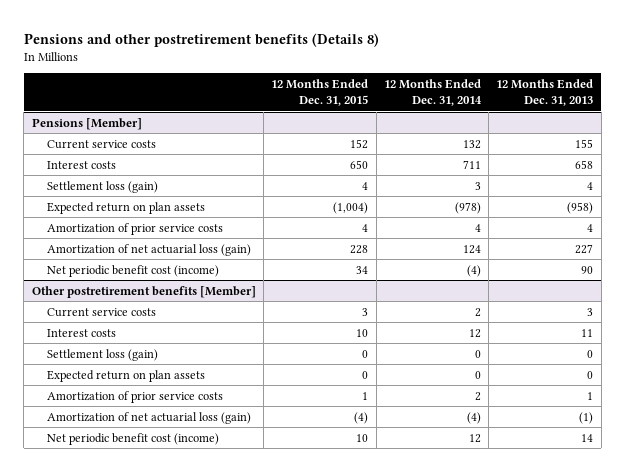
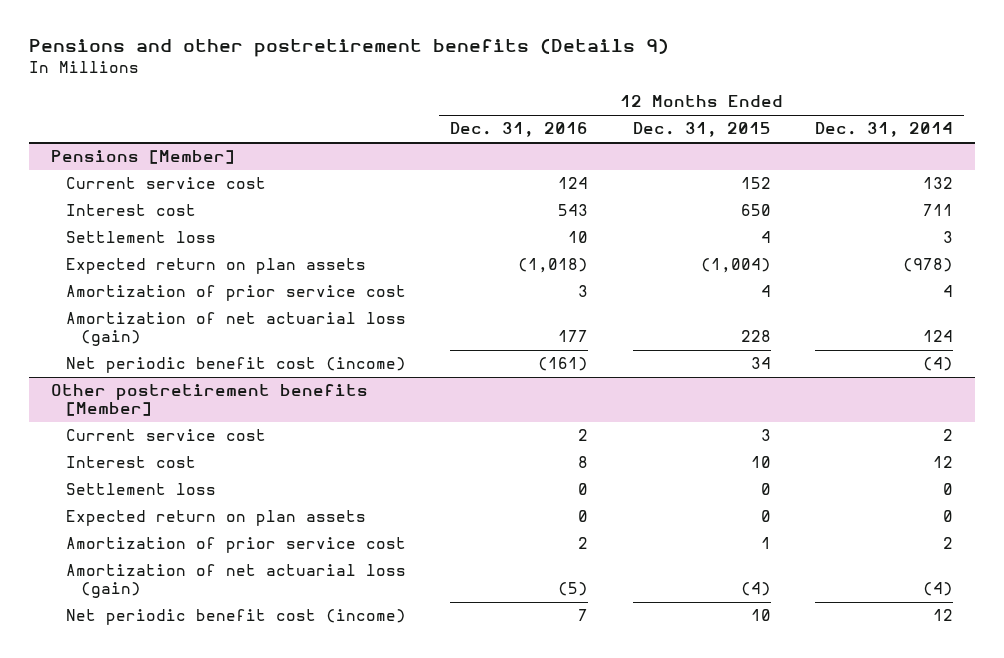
[23,32,379,47] Pensions and other postretirement benefits (Details 8) -> [28,38,669,58] Pensions and other postretirement benefits (Details 9)
[496,79,594,106] 12 Months Ended Dec. 31, 2013 -> none
none -> [450,122,589,138] Dec. 31, 2016
[47,139,157,149] Current service costs -> [65,177,266,190] Current service cost
[47,160,117,169] Interest costs -> [65,204,196,217] Interest cost
[47,180,159,193] Settlement loss (gain) -> [65,231,216,244] Settlement loss
[47,222,224,235] Amortization of prior service costs -> [65,285,406,302] Amortization of prior service cost
[47,307,157,317] Current service costs -> [65,429,266,442] Current service cost
[47,328,117,337] Interest costs -> [65,456,196,469] Interest cost
[47,348,159,361] Settlement loss (gain) -> [65,483,216,496] Settlement loss
[47,390,224,403] Amortization of prior service costs -> [65,537,406,554] Amortization of prior service cost

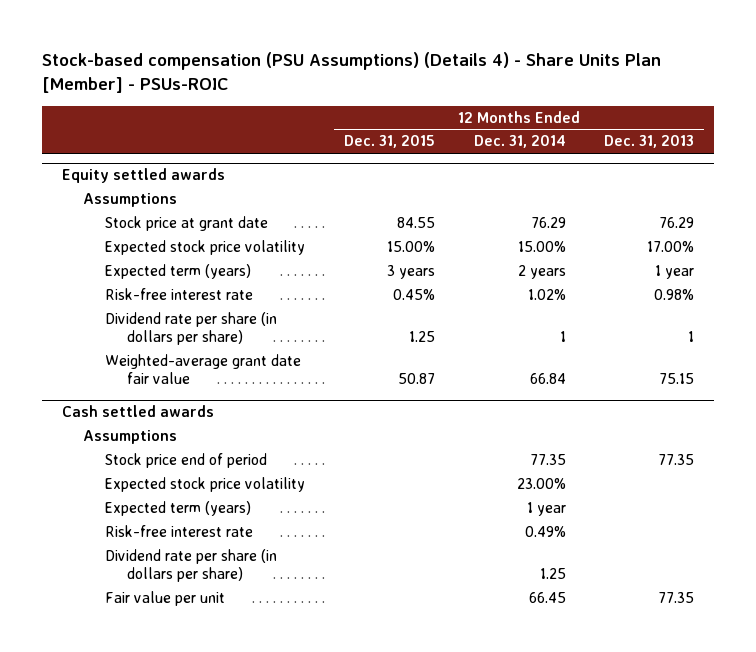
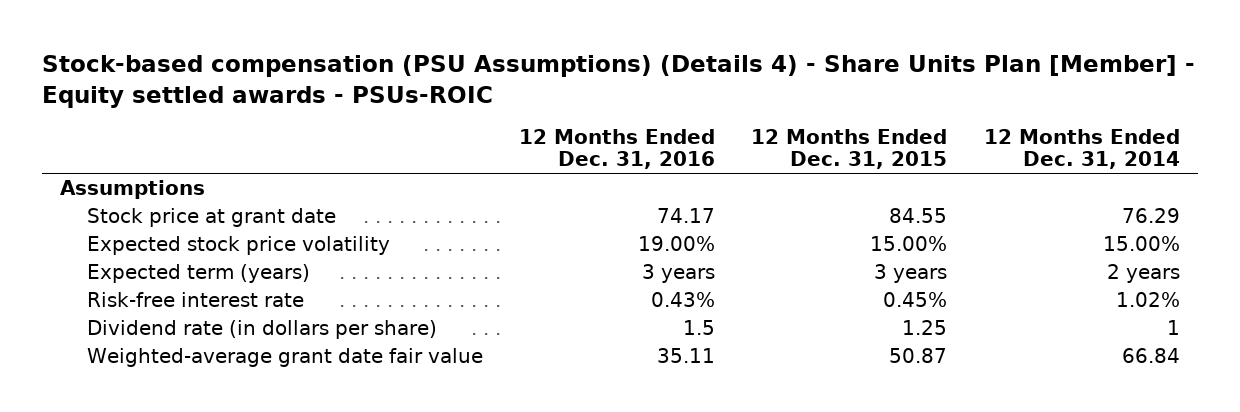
[42,52,662,94] Stock-based compensation (PSU Assumptions) (Details 4) - Share Units Plan [Member] - PSUs-ROIC -> [41,55,1195,108] Stock-based compensation (PSU Assumptions) (Details 4) - Share Units Plan [Member] - Equity settled awards - PSUs-ROIC
[604,135,695,149] Dec. 31, 2013 -> none
none -> [519,128,716,170] 12 Months Ended Dec. 31, 2016
[61,168,225,184] Equity settled awards -> none
[105,312,278,346] Dividend rate per share (in dollars per share) -> [87,320,438,340] Dividend rate (in dollars per share)
[61,405,214,418] Cash settled awards -> none
[83,430,178,445] Assumptions -> none
[105,453,268,469] Stock price end of period -> none
[105,477,306,493] Expected stock price volatility -> none
[105,501,252,517] Expected term (years) -> none
[105,525,254,538] Risk-free interest rate -> none
[105,549,278,583] Dividend rate per share (in dollars per share) -> none
[105,591,226,607] Fair value per unit -> none

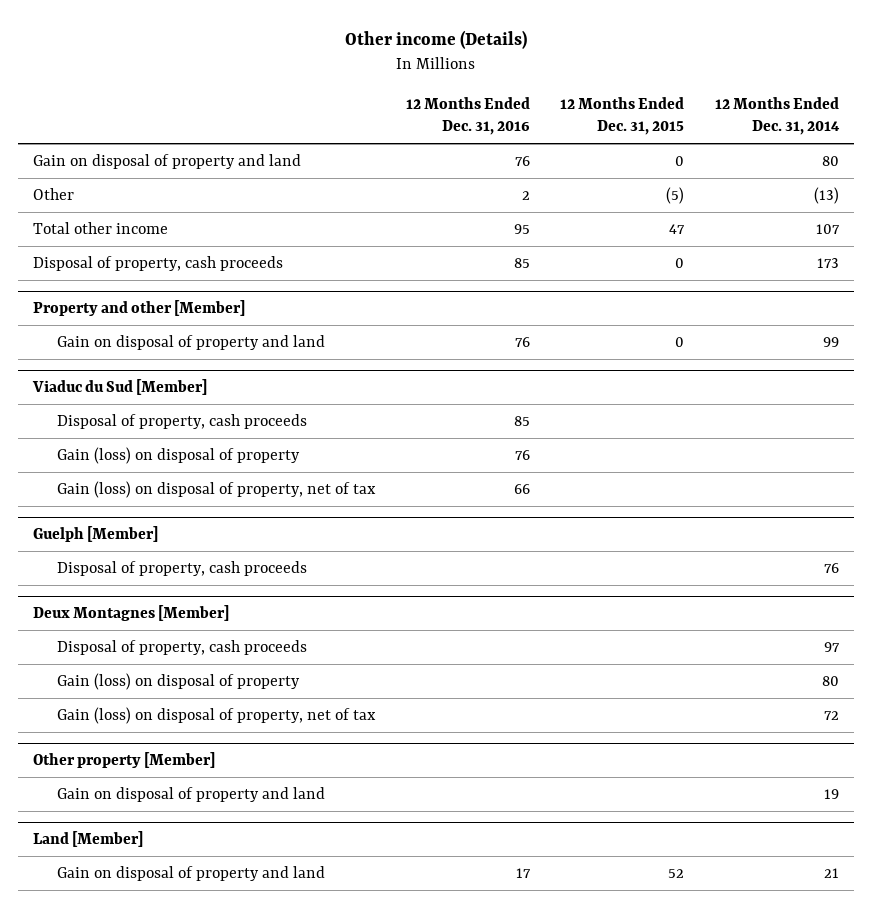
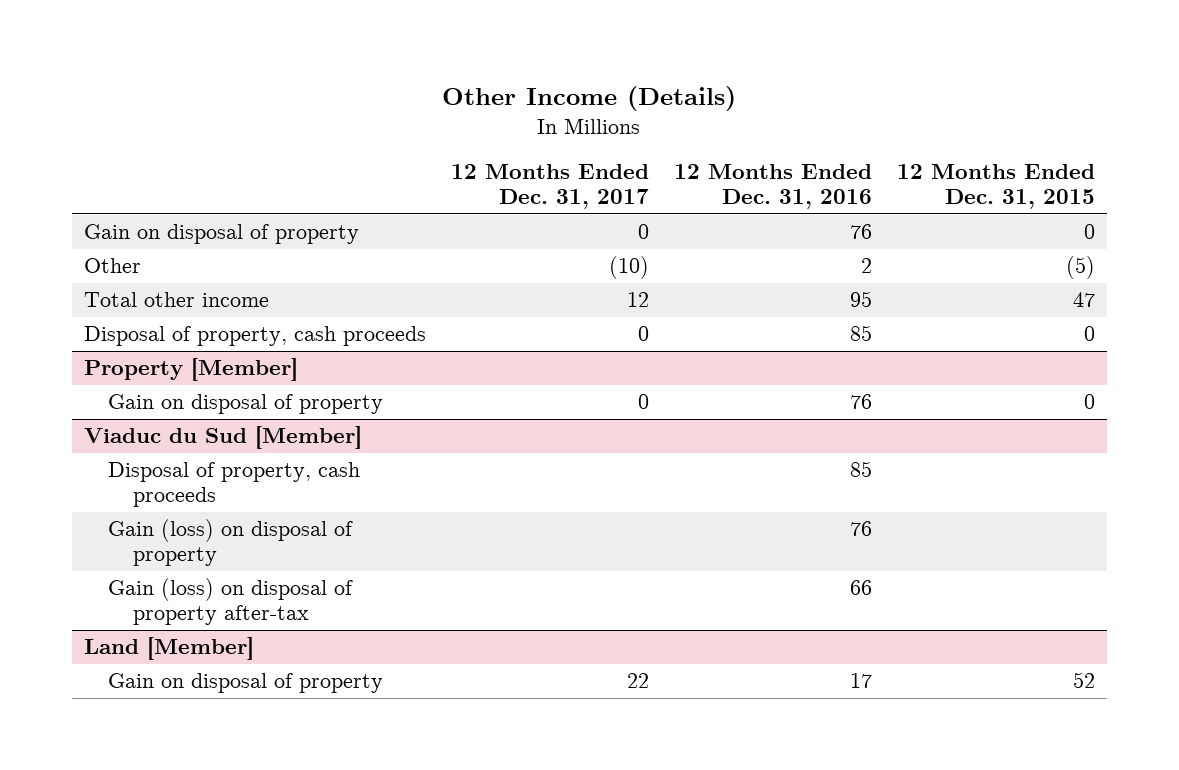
[344,30,527,50] Other income (Details) -> [442,85,737,111] Other Income (Details)
[714,96,840,136] 12 Months Ended Dec. 31, 2014 -> none
none -> [450,164,649,210] 12 Months Ended Dec. 31, 2017
[33,153,302,169] Gain on disposal of property and land -> [83,224,359,245] Gain on disposal of property
[33,300,246,317] Property and other [Member] -> [83,358,298,382] Property [Member]
[56,334,325,350] Gain on disposal of property and land -> [108,394,384,415] Gain on disposal of property
[33,526,159,543] Guelph [Member] -> none
[56,560,307,576] Disposal of property, cash proceeds -> none
[33,605,230,622] Deux Montagnes [Member] -> none
[56,639,307,655] Disposal of property, cash proceeds -> none
[56,672,300,690] Gain (loss) on disposal of property -> none
[56,706,376,724] Gain (loss) on disposal of property, net of tax -> none
[33,752,216,769] Other property [Member] -> none
[56,786,325,802] Gain on disposal of property and land -> none
[56,480,376,498] Gain (loss) on disposal of property, net of tax -> [108,578,354,626] Gain (loss) on disposal of property after-tax
[56,865,325,881] Gain on disposal of property and land -> [108,673,384,694] Gain on disposal of property

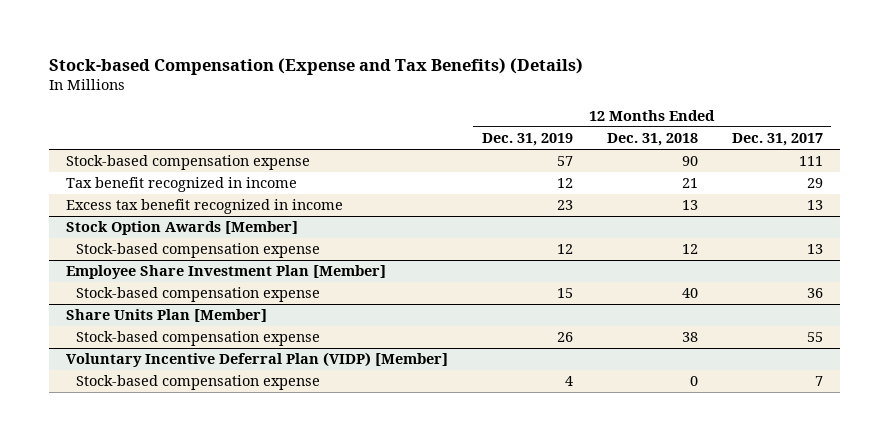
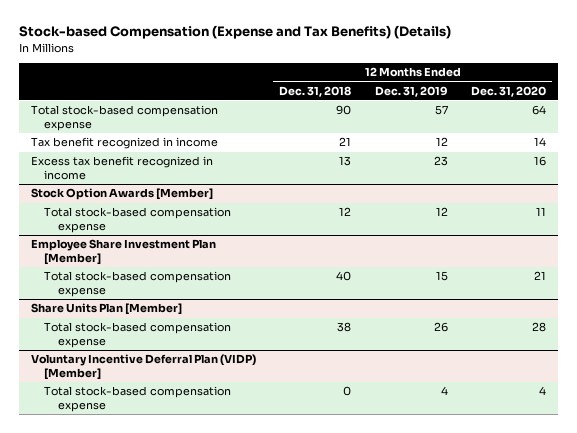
[731,133,823,147] Dec. 31, 2017 -> none
none -> [470,85,546,97] Dec. 31, 2020
[65,155,310,171] Stock-based compensation expense -> [30,105,218,132] Total stock-based compensation expense
[76,243,321,259] Stock-based compensation expense -> [44,207,232,234] Total stock-based compensation expense
[76,287,321,303] Stock-based compensation expense -> [44,271,232,298] Total stock-based compensation expense
[76,331,321,347] Stock-based compensation expense -> [44,322,232,349] Total stock-based compensation expense
[76,375,321,391] Stock-based compensation expense -> [44,386,232,413] Total stock-based compensation expense

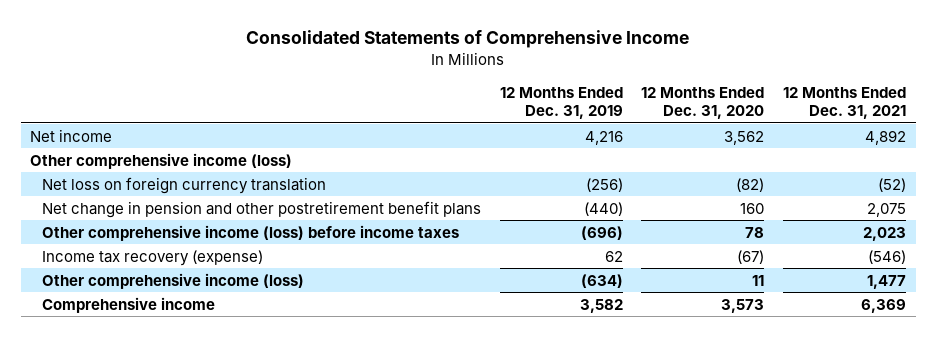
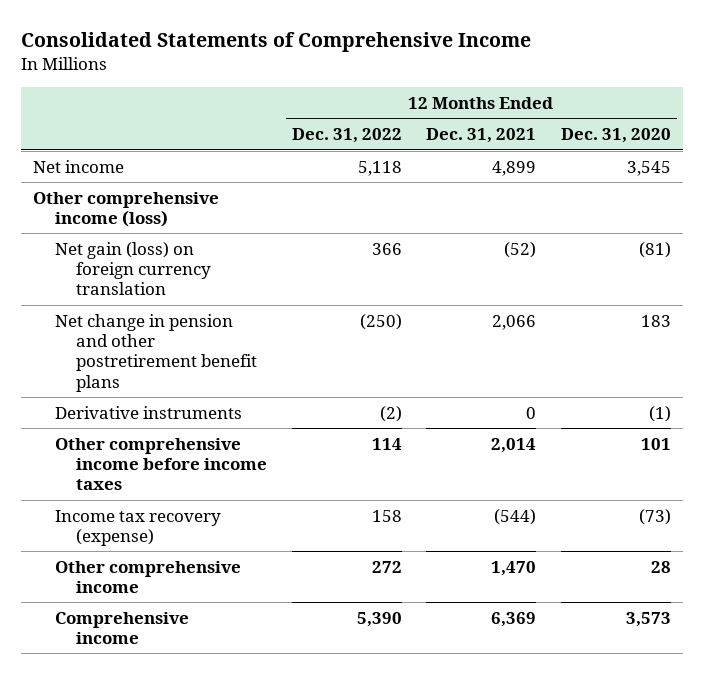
[499,86,623,120] 12 Months Ended Dec. 31, 2019 -> none
none -> [291,128,402,144] Dec. 31, 2022
[724,130,765,145] 3,562 -> [626,160,671,176] 3,545
[865,129,907,145] 4,892 -> [492,160,537,176] 4,899
[41,176,326,194] Net loss on foreign currency translation -> [54,241,212,296] Net gain (loss) on foreign currency translation
[736,177,765,192] (82) -> [638,241,671,258] (81)
[740,202,765,214] 160 -> [640,314,671,327] 183
[867,202,907,217] 2,075 -> [492,314,537,330] 2,066
none -> [54,405,242,419] Derivative instruments
[41,224,459,241] Other comprehensive income (loss) before income taxes -> [54,437,268,491] Other comprehensive income before income taxes
[745,226,765,238] 78 -> [640,437,671,450] 101
[863,226,907,241] 2,023 -> [491,437,537,453] 2,014
[737,249,765,264] (67) -> [638,508,671,525] (73)
[868,249,907,264] (546) -> [494,508,537,525] (544)
[41,272,304,289] Other comprehensive income (loss) -> [54,560,241,594] Other comprehensive income
[752,274,765,286] 11 -> [650,560,671,573] 28
[867,274,907,289] 1,477 -> [491,560,537,576] 1,470

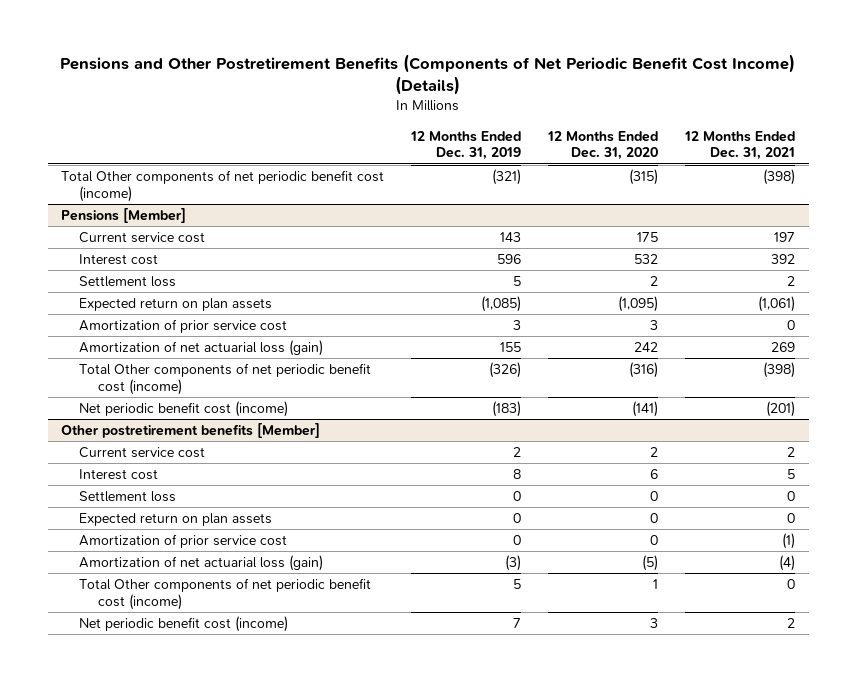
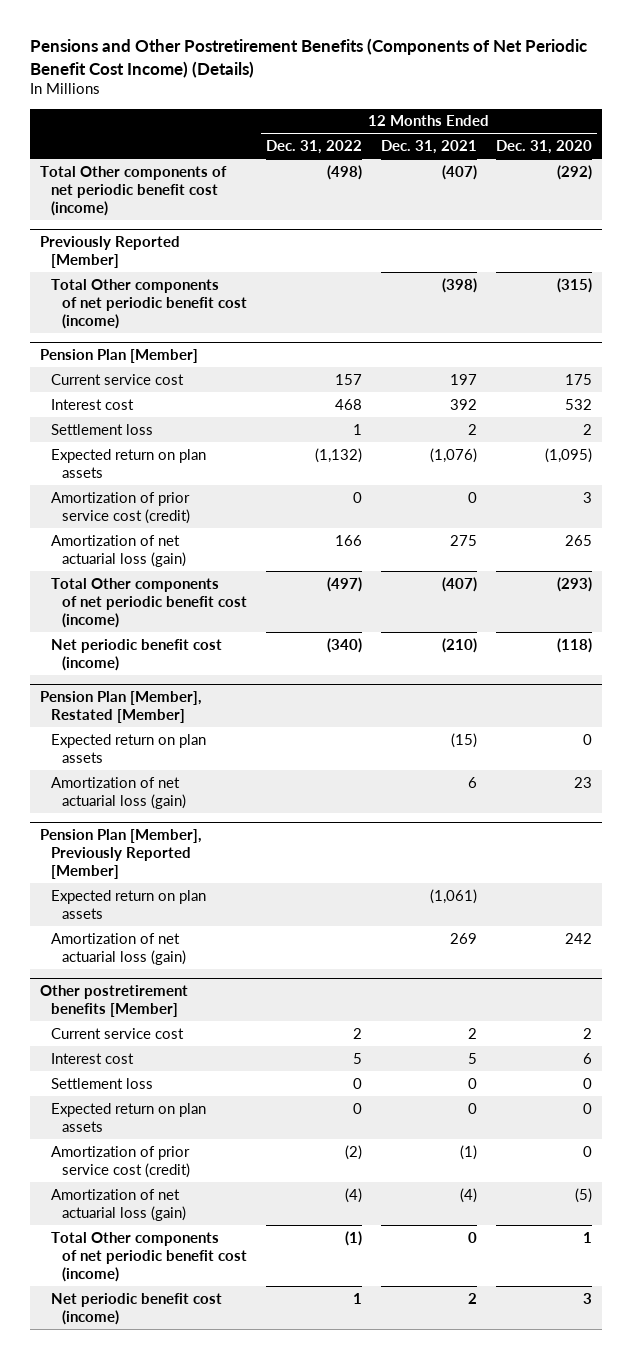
[410,130,522,161] 12 Months Ended Dec. 31, 2019 -> none
none -> [266,139,363,154] Dec. 31, 2022
none -> [39,165,227,216] Total Other components of net periodic benefit cost (income)
none -> [39,235,180,268] Previously Reported [Member]
[61,208,187,224] Pensions [Member] -> [39,348,198,363] Pension Plan [Member]
[758,296,796,313] (1,061) -> [430,447,478,463] (1,076)
[79,319,288,334] Amortization of prior service cost -> [50,491,191,524] Amortization of prior service cost (credit)
none -> [50,534,187,567] Amortization of net actuarial loss (gain)
none -> [50,577,248,628] Total Other components of net periodic benefit cost (income)
none -> [50,638,222,671] Net periodic benefit cost (income)
none -> [39,690,202,723] Pension Plan [Member], Restated [Member]
none -> [50,733,206,763] Expected return on plan assets
none -> [50,776,187,809] Amortization of net actuarial loss (gain)
none -> [39,828,202,879] Pension Plan [Member], Previously Reported [Member]
none -> [50,889,206,919] Expected return on plan assets
[79,363,372,395] Total Other components of net periodic benefit cost (income) -> none
[79,401,289,418] Net periodic benefit cost (income) -> none
[79,534,288,549] Amortization of prior service cost -> [50,1145,191,1178] Amortization of prior service cost (credit)

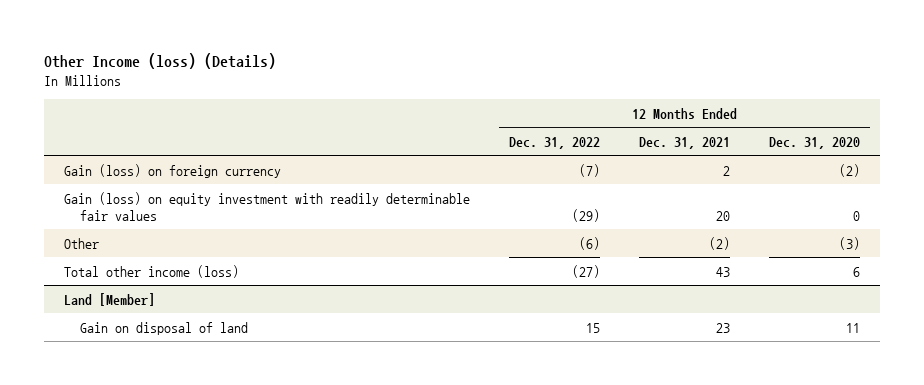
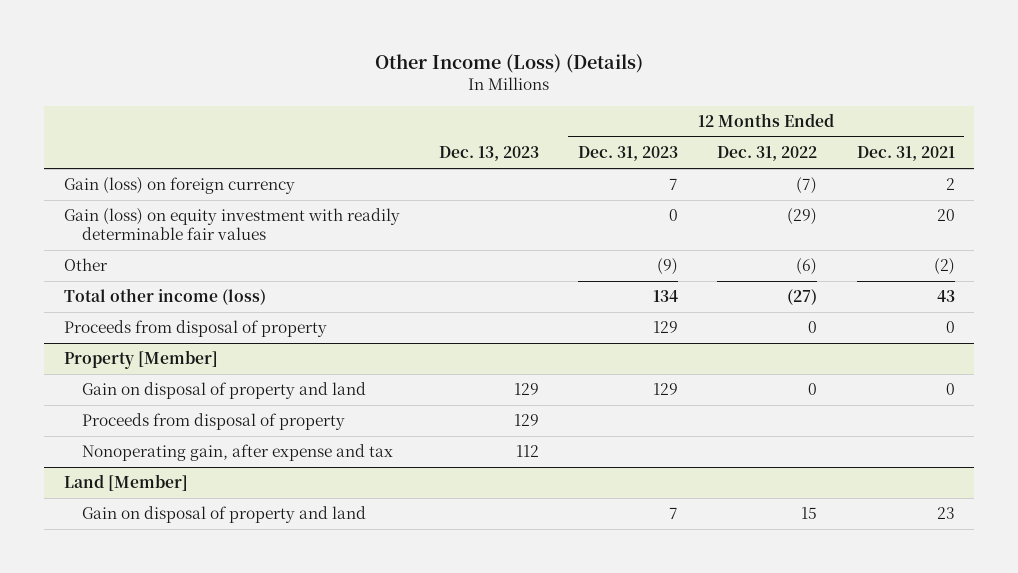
[43,52,276,69] Other Income (loss) (Details) -> [375,53,644,73] Other Income (Loss) (Details)
[769,136,861,149] Dec. 31, 2020 -> none
none -> [438,146,539,162] Dec. 13, 2023
none -> [578,146,679,162] Dec. 31, 2023
none -> [63,320,327,338] Proceeds from disposal of property
none -> [63,350,218,370] Property [Member]
none -> [81,382,366,400] Gain on disposal of property and land
none -> [81,413,345,431] Proceeds from disposal of property
none -> [81,444,393,462] Nonoperating gain, after expense and tax
[79,321,248,335] Gain on disposal of land -> [81,506,366,524] Gain on disposal of property and land

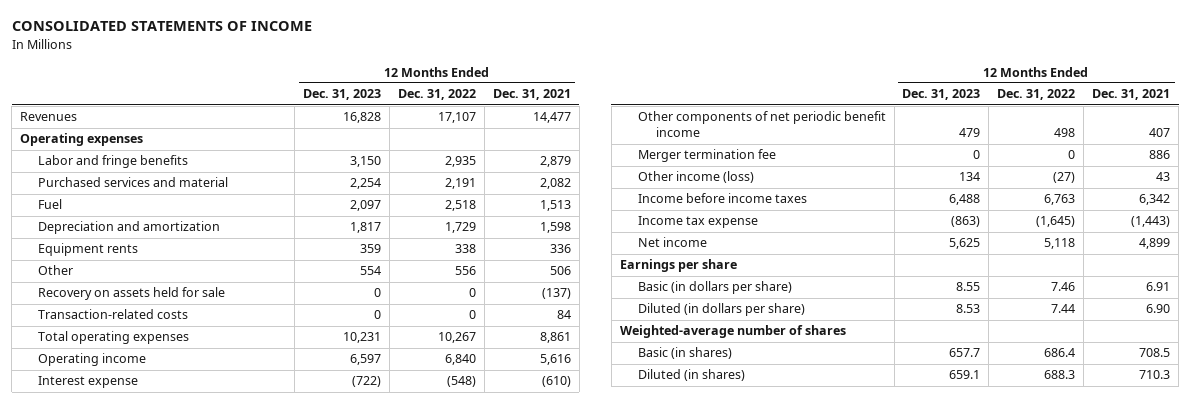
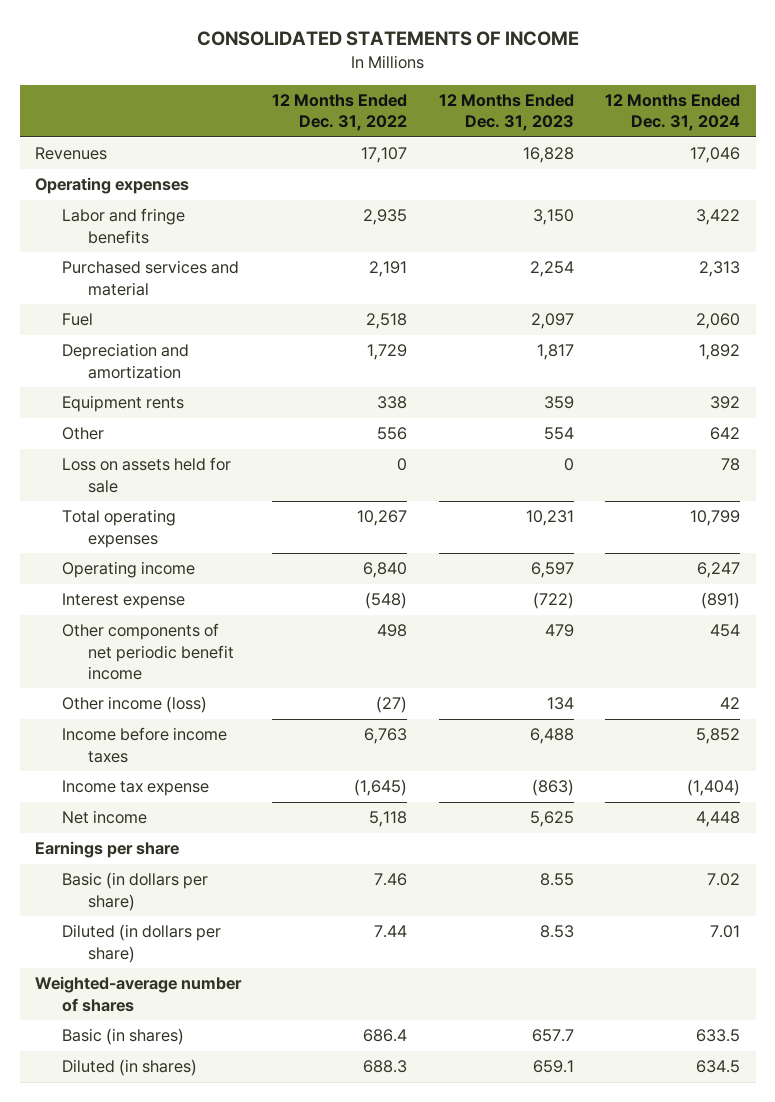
[492,89,571,101] Dec. 31, 2021 -> none
none -> [604,93,740,132] 12 Months Ended Dec. 31, 2024
[38,309,189,320] Transaction-related costs -> none
[38,287,226,301] Recovery on assets held for sale -> [61,457,231,493] Loss on assets held for sale
[637,149,776,163] Merger termination fee -> none

